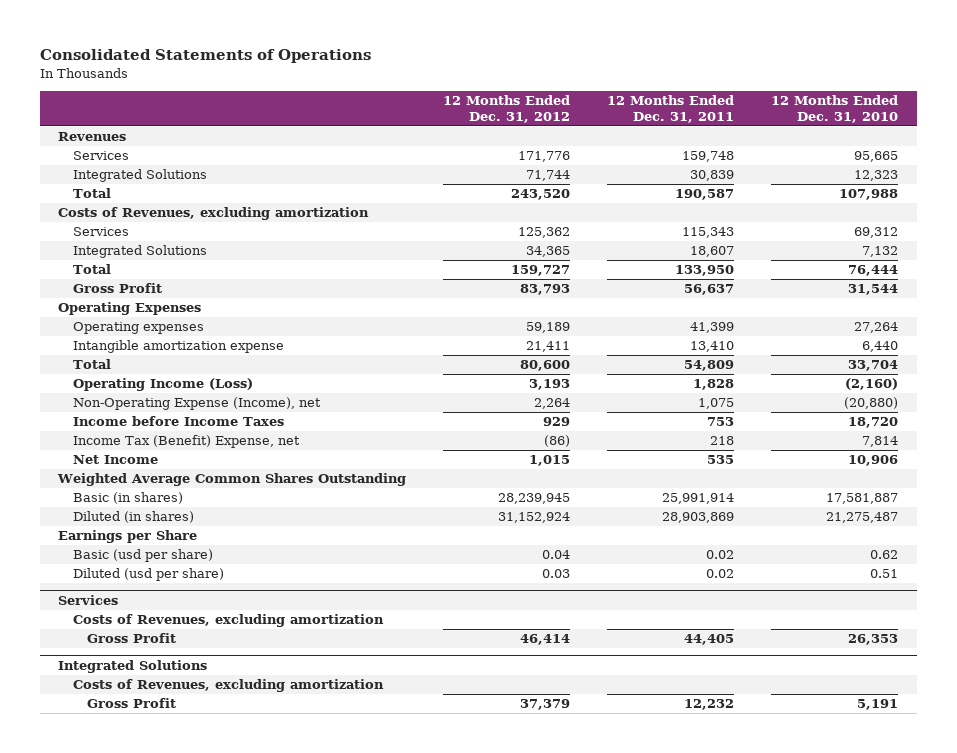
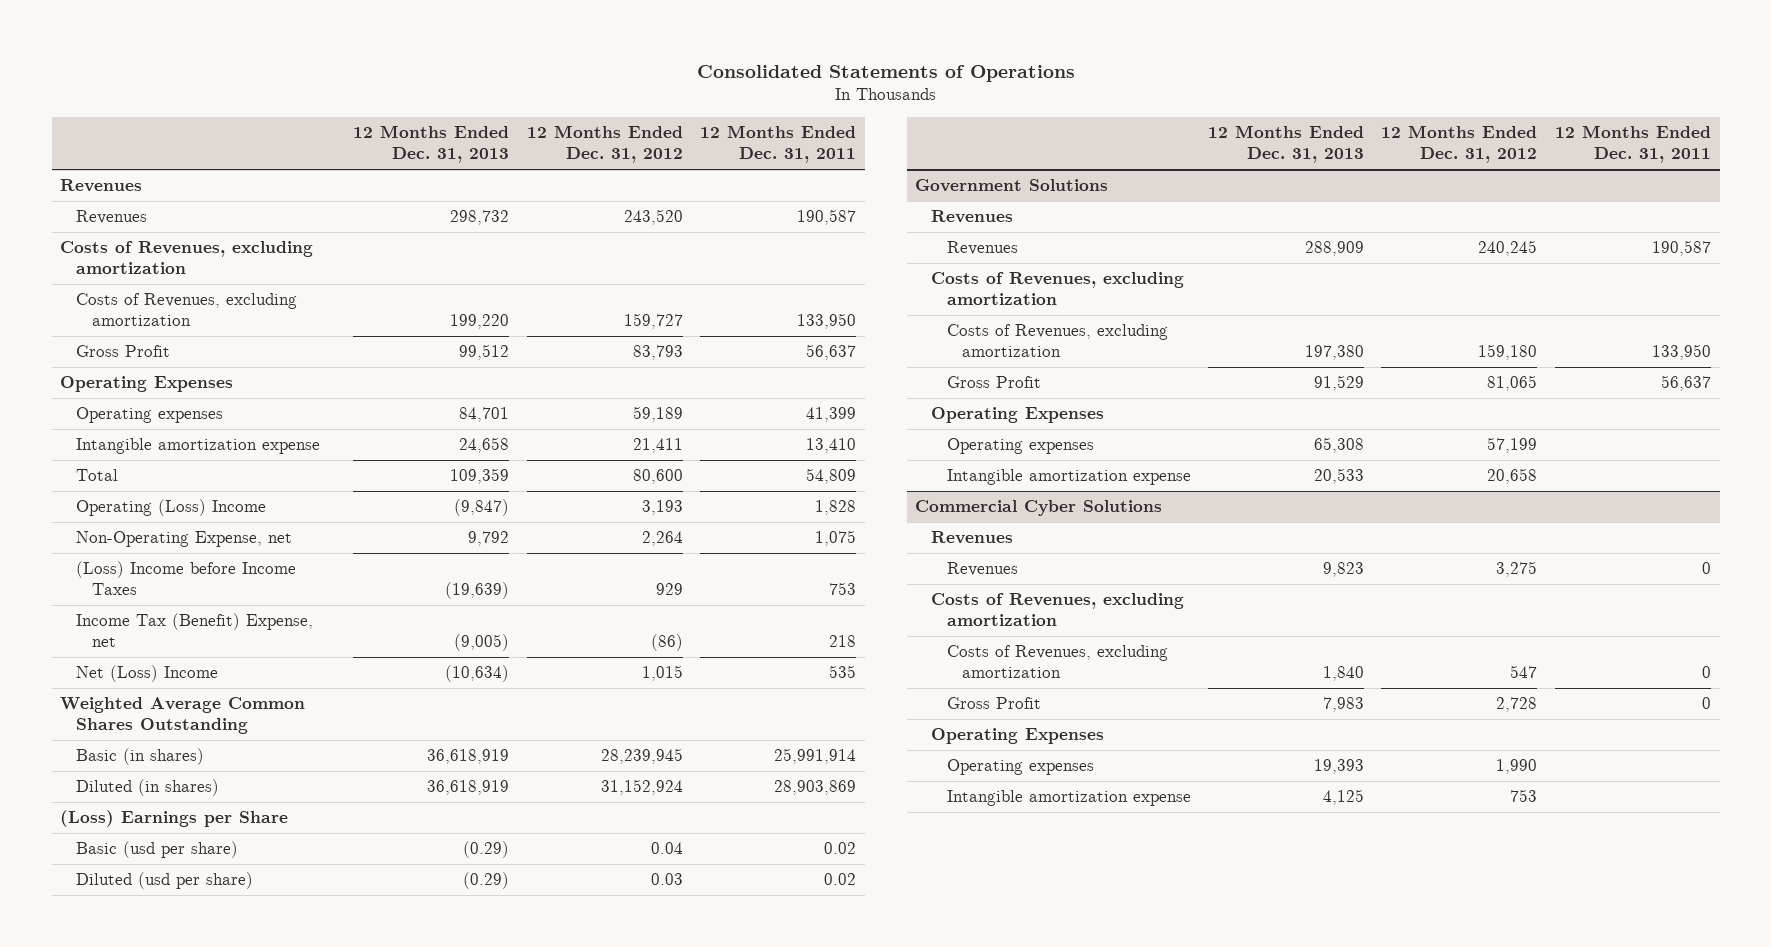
[771,95,899,123] 12 Months Ended Dec. 31, 2010 -> none
none -> [353,125,510,164] 12 Months Ended Dec. 31, 2013
[72,151,129,161] Services -> none
[72,169,207,183] Integrated Solutions -> none
[72,188,111,199] Total -> [76,210,148,225] Revenues
[72,227,129,237] Services -> none
[72,245,207,259] Integrated Solutions -> none
[72,264,111,275] Total -> [76,293,298,327] Costs of Revenues, excluding amortization
[72,378,253,392] Operating Income (Loss) -> [76,499,267,517] Operating (Loss) Income
[72,397,321,411] Non-Operating Expense (Income), net -> [76,531,293,548] Non-Operating Expense, net
[72,416,284,427] Income before Income Taxes -> [76,561,297,596] (Loss) Income before Income Taxes
[72,455,158,465] Net Income -> [76,665,219,683] Net (Loss) Income
[58,530,198,544] Earnings per Share -> [60,810,289,828] (Loss) Earnings per Share
[58,595,119,606] Services -> none
none -> [915,179,1109,193] Government Solutions
none -> [930,210,1013,224] Revenues
none -> [946,241,1018,256] Revenues
[58,660,208,674] Integrated Solutions -> none
none -> [946,324,1168,358] Costs of Revenues, excluding amortization
[520,634,571,646] 46,414 -> [1487,375,1538,392] 81,065
[684,634,735,646] 44,405 -> [1660,375,1711,392] 56,637
none -> [930,407,1104,424] Operating Expenses
none -> [946,438,1094,455] Operating expenses
none -> [946,469,1191,486] Intangible amortization expense
none -> [915,500,1163,517] Commercial Cyber Solutions
none -> [930,531,1013,545] Revenues
none -> [946,562,1018,577] Revenues
none -> [946,645,1168,679] Costs of Revenues, excluding amortization
[520,699,571,711] 37,379 -> [1496,697,1538,713] 2,728
[684,699,735,711] 12,232 -> [1701,697,1711,710] 0
none -> [930,728,1104,745] Operating Expenses
none -> [946,759,1094,776] Operating expenses
none -> [946,790,1191,807] Intangible amortization expense

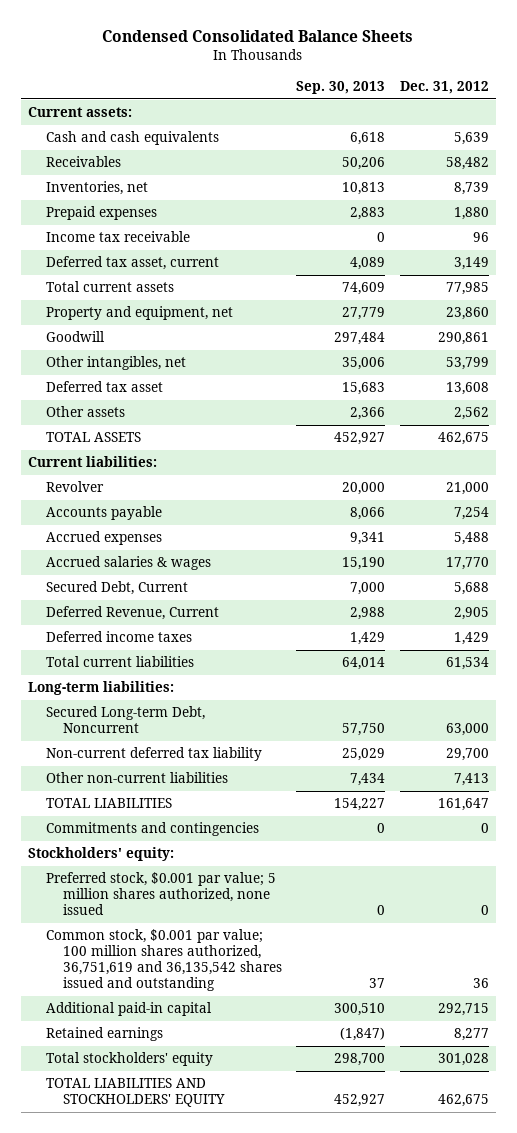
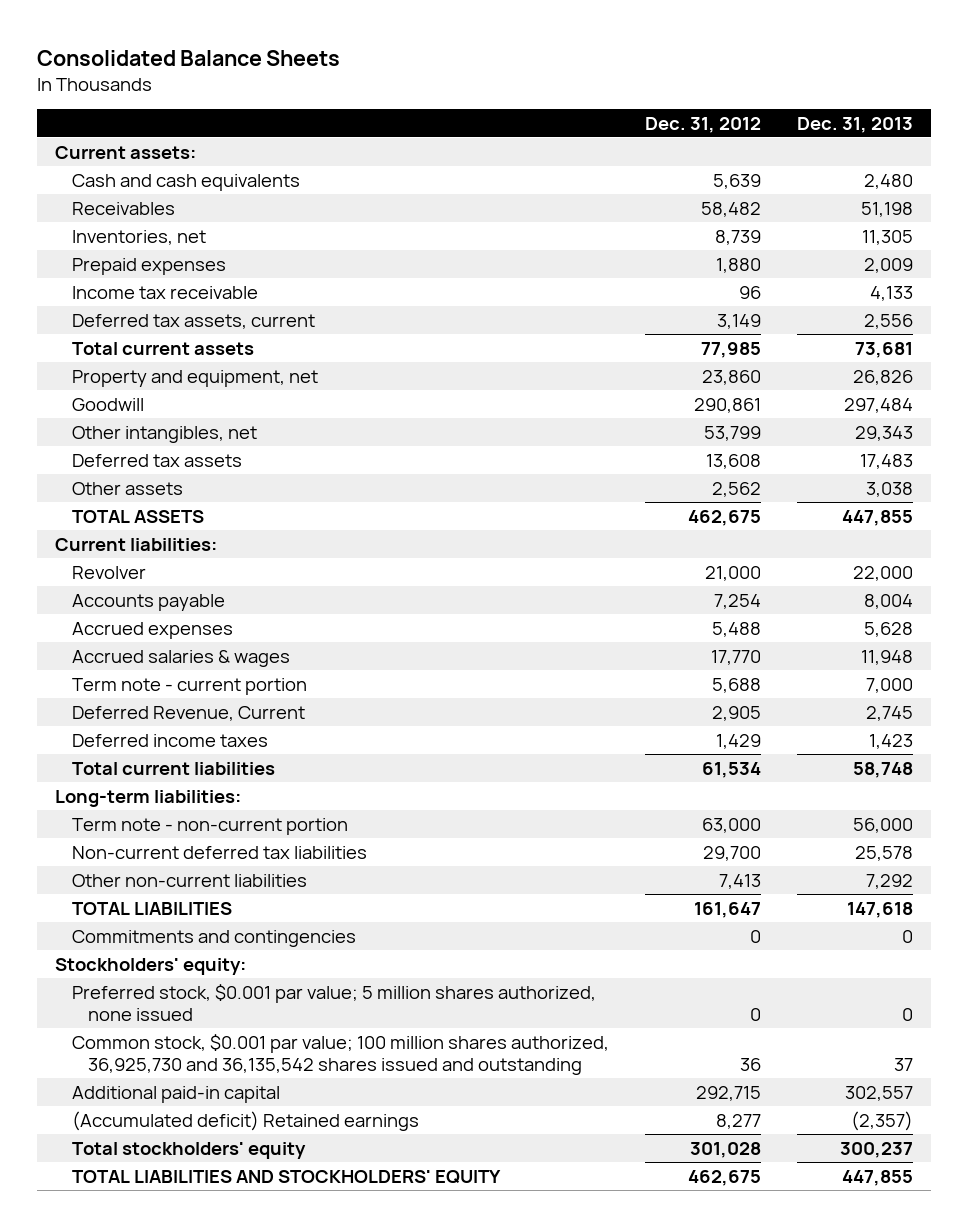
[102,30,414,43] Condensed Consolidated Balance Sheets -> [36,49,340,66] Consolidated Balance Sheets
[296,81,386,95] Sep. 30, 2013 -> none
none -> [797,116,914,133] Dec. 31, 2013
[45,256,219,271] Deferred tax asset, current -> [71,313,315,329] Deferred tax assets, current
[45,381,163,393] Deferred tax asset -> [71,453,242,467] Deferred tax assets
[45,581,188,596] Secured Debt, Current -> [71,677,307,695] Term note - current portion
[45,706,205,734] Secured Long-term Debt, Noncurrent -> [71,817,348,835] Term note - non-current portion
[45,747,262,762] Non-current deferred tax liability -> [71,845,367,859] Non-current deferred tax liabilities
[45,929,283,992] Common stock, $0.001 par value; 100 million shares authorized, 36,751,619 and 36,135,542 shares issued and outstanding -> [71,1033,609,1075] Common stock, $0.001 par value; 100 million shares authorized, 36,925,730 and 36,135,542 shares issued and outstanding
[45,1027,163,1042] Retained earnings -> [71,1110,419,1131] (Accumulated deficit) Retained earnings

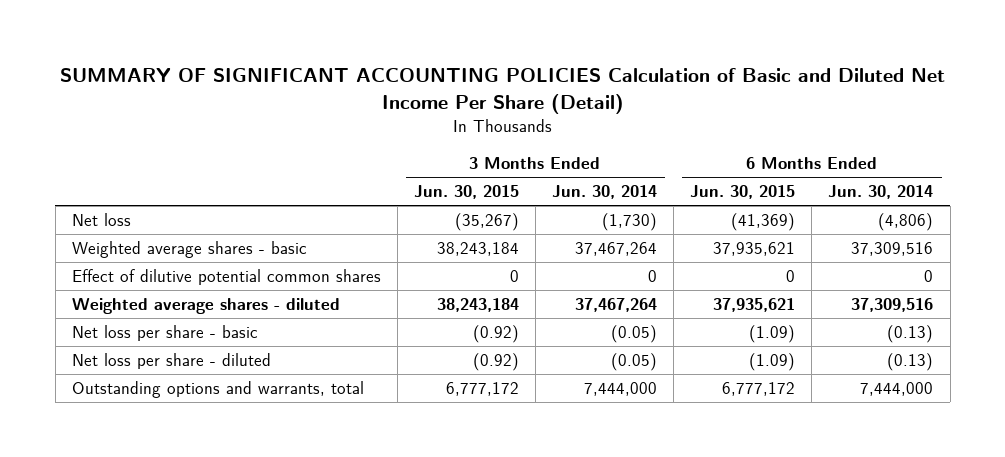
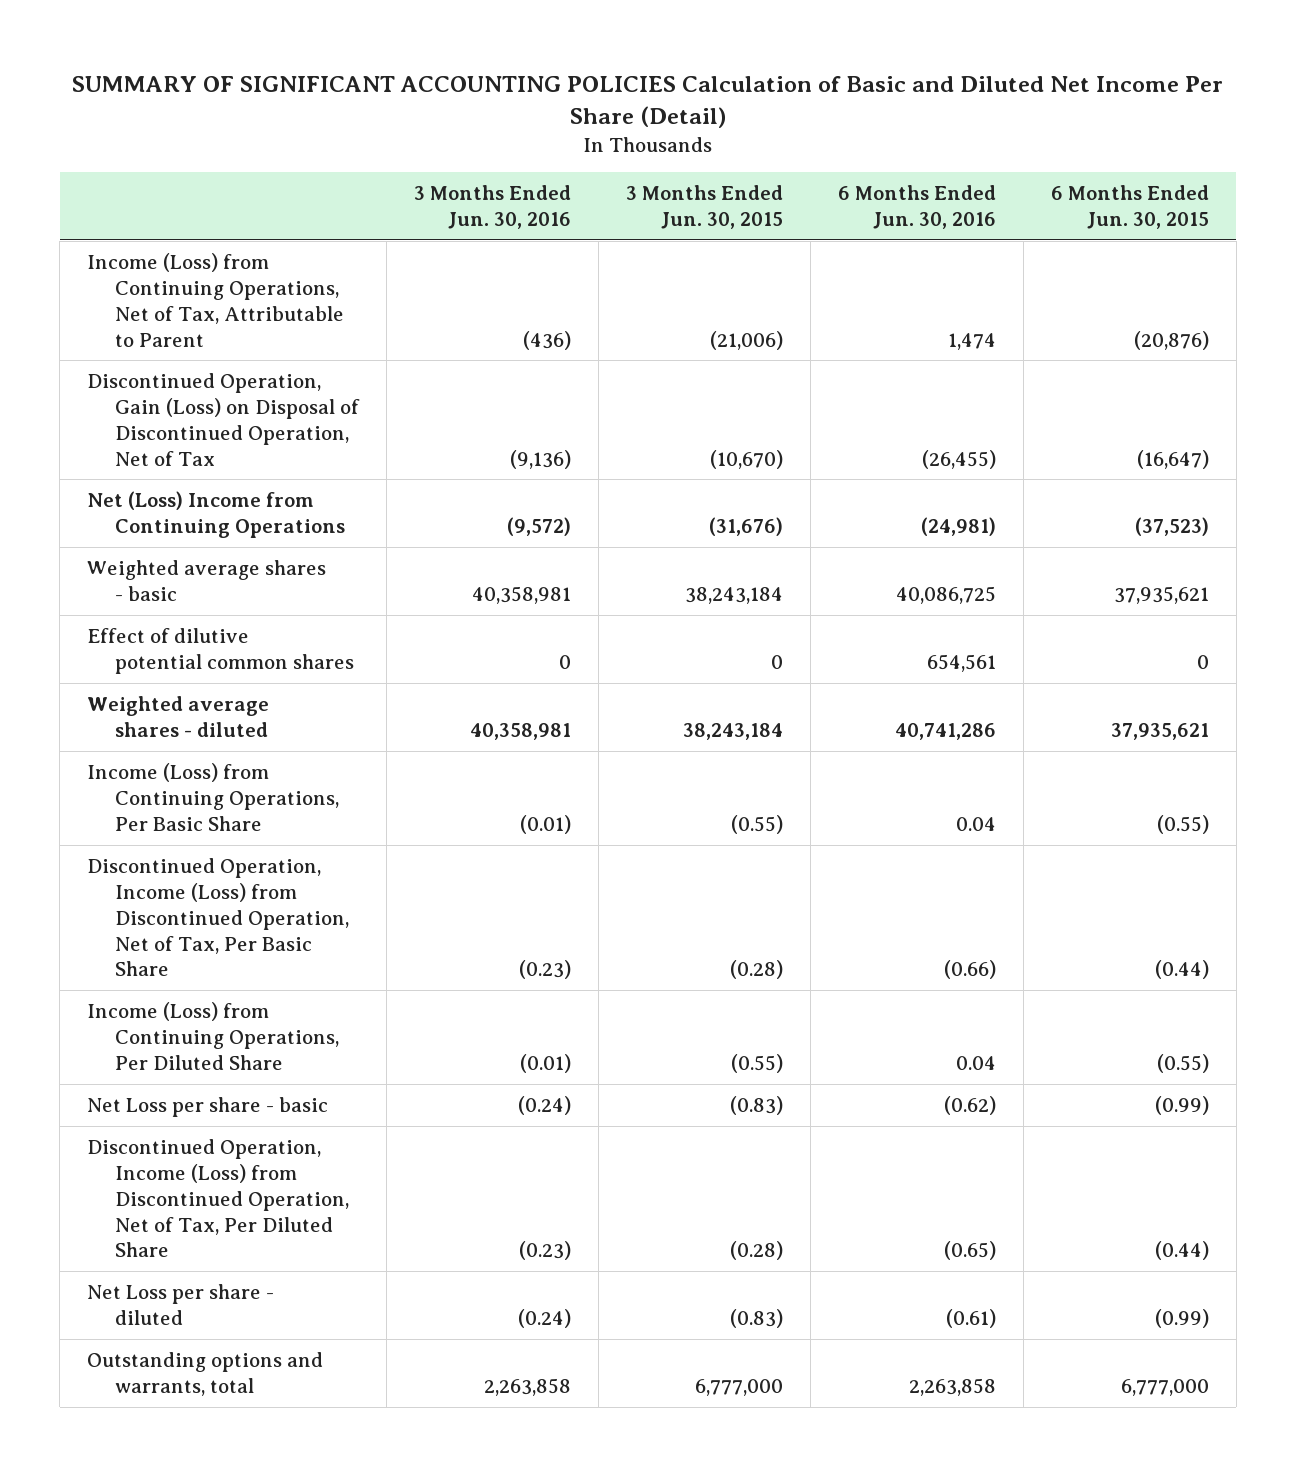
[552,185,658,200] Jun. 30, 2014 -> none
[828,185,934,200] Jun. 30, 2014 -> none
none -> [414,185,572,230] 3 Months Ended Jun. 30, 2016
none -> [838,185,997,230] 6 Months Ended Jun. 30, 2016
none -> [87,253,345,347] Income (Loss) from Continuing Operations, Net of Tax, Attributable to Parent
none -> [87,373,361,466] Discontinued Operation, Gain (Loss) on Disposal of Discontinued Operation, Net of Tax
[71,213,131,227] Net loss -> [87,491,346,538] Net (Loss) Income from Continuing Operations
[454,213,519,232] (35,267) -> [709,516,784,536] (31,676)
[731,213,796,232] (41,369) -> [1135,516,1210,536] (37,523)
none -> [87,763,340,831] Income (Loss) from Continuing Operations, Per Basic Share
none -> [87,858,350,977] Discontinued Operation, Income (Loss) from Discontinued Operation, Net of Tax, Per Basic Share
none -> [87,1002,340,1070] Income (Loss) from Continuing Operations, Per Diluted Share
[71,325,258,342] Net loss per share - basic -> [87,1097,329,1118] Net Loss per share - basic
[472,325,519,344] (0.92) -> [730,1096,784,1116] (0.83)
[749,325,796,344] (1.09) -> [1155,1096,1210,1116] (0.99)
none -> [87,1139,350,1258] Discontinued Operation, Income (Loss) from Discontinued Operation, Net of Tax, Per Diluted Share
[71,353,271,370] Net loss per share - diluted -> [87,1284,275,1325] Net Loss per share - diluted
[472,353,519,372] (0.92) -> [730,1308,784,1328] (0.83)
[749,353,796,372] (1.09) -> [1155,1308,1210,1328] (0.99)
[445,382,519,397] 6,777,172 -> [695,1378,784,1396] 6,777,000
[722,382,796,397] 6,777,172 -> [1121,1378,1210,1396] 6,777,000

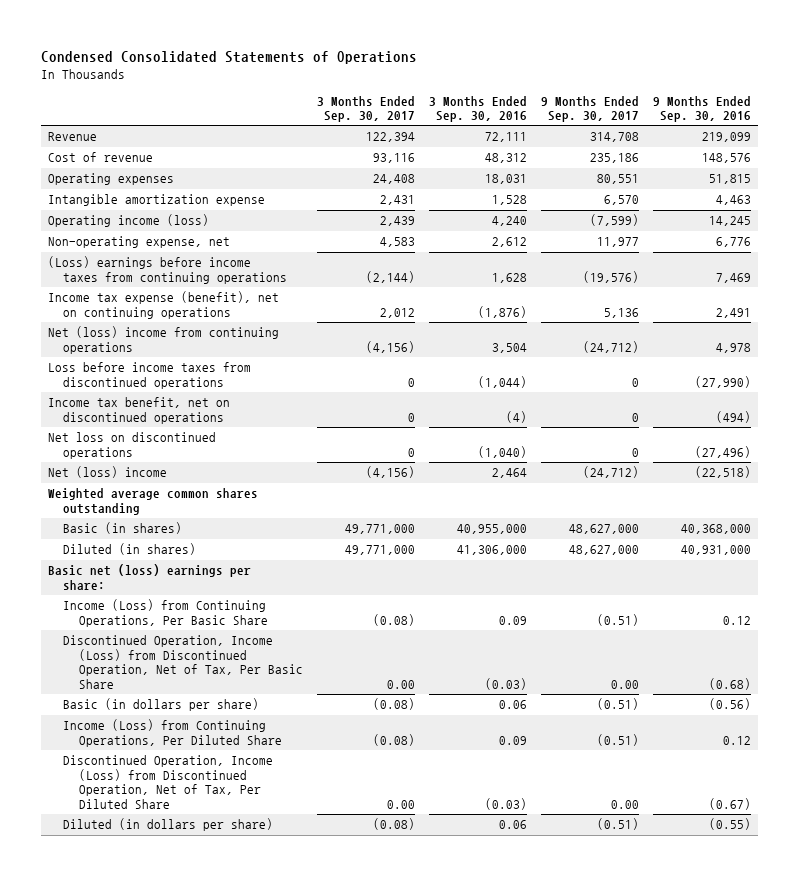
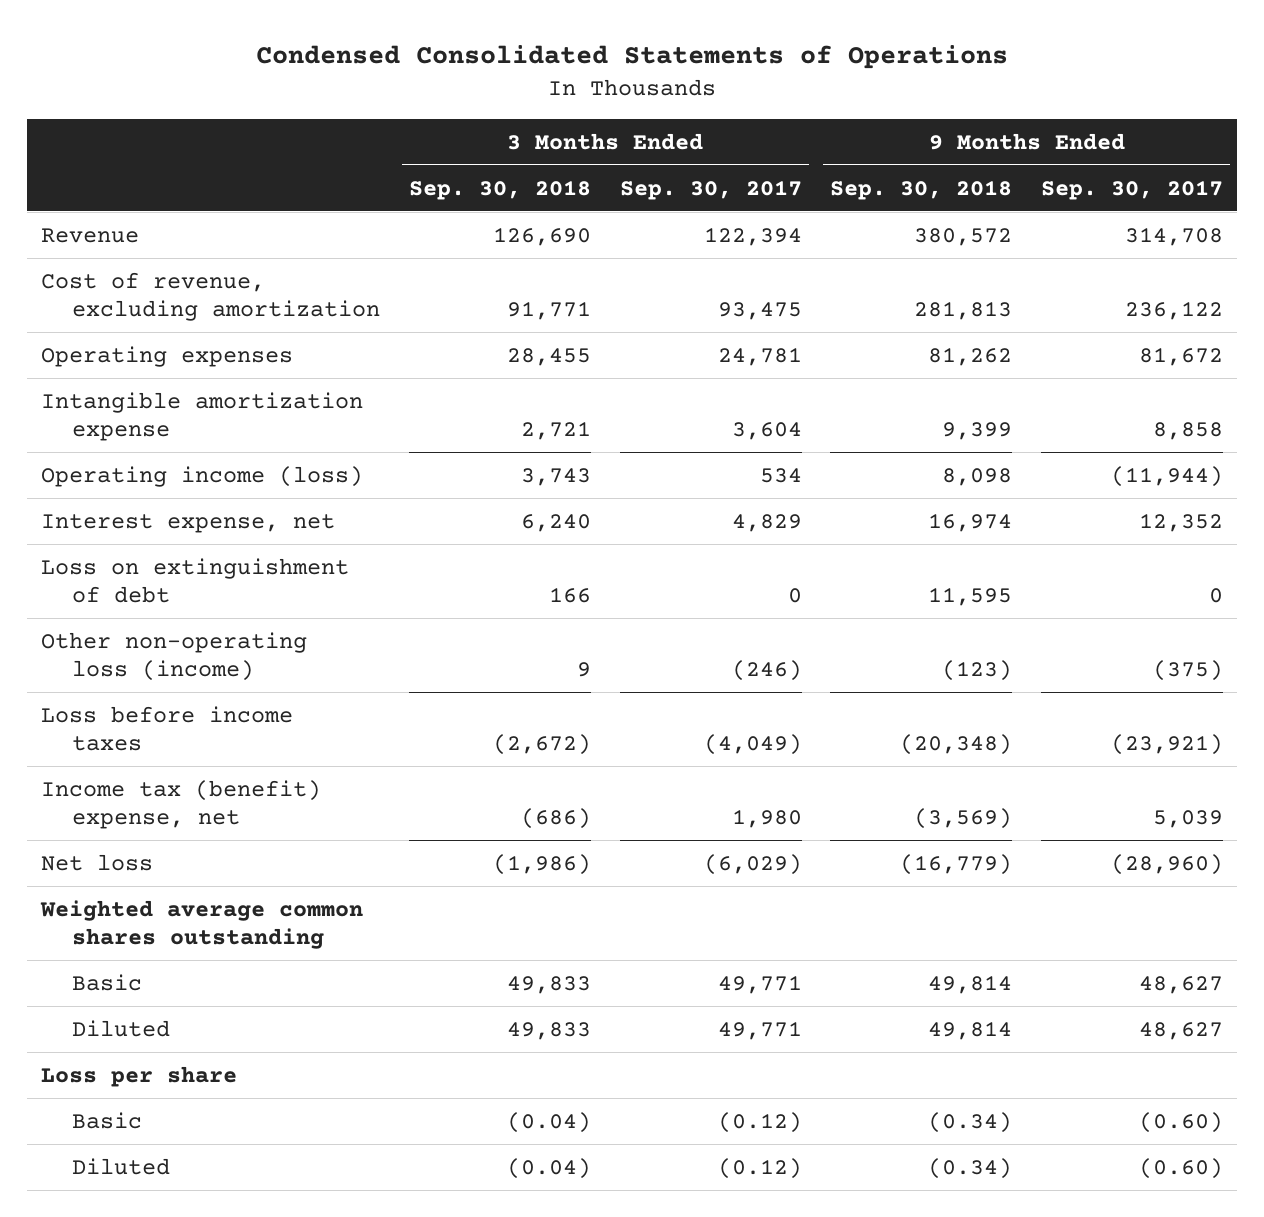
[428,95,527,123] 3 Months Ended Sep. 30, 2016 -> none
[653,95,752,123] 9 Months Ended Sep. 30, 2016 -> none
none -> [408,179,591,200] Sep. 30, 2018
none -> [830,179,1013,200] Sep. 30, 2018
[48,326,280,354] Net (loss) income from continuing operations -> none
[48,362,252,389] Loss before income taxes from discontinued operations -> none
[48,397,231,424] Income tax benefit, net on discontinued operations -> none
[48,432,217,459] Net loss on discontinued operations -> none
[48,152,154,163] Cost of revenue -> [41,271,381,322] Cost of revenue, excluding amortization
[372,153,415,164] 93,116 -> [717,302,802,321] 93,475
[590,153,640,164] 235,186 -> [1124,301,1223,321] 236,122
[372,174,415,185] 24,408 -> [717,346,802,366] 24,781
[597,174,640,185] 80,551 -> [1138,346,1223,366] 81,672
[379,195,415,206] 2,431 -> [731,422,802,441] 3,604
[604,195,640,206] 6,570 -> [1152,422,1223,441] 8,858
[379,216,415,227] 2,439 -> [759,467,802,483] 534
[590,214,640,227] (7,599) -> [1110,465,1223,487] (11,944)
none -> [41,513,336,533] Interest expense, net
none -> [41,557,350,604] Loss on extinguishment of debt
[48,236,231,249] Non-operating expense, net -> [41,631,308,682] Other non-operating loss (income)
[379,237,415,248] 4,583 -> [731,660,802,682] (246)
[597,237,640,248] 11,977 -> [1152,660,1223,682] (375)
[48,256,288,284] (Loss) earnings before income taxes from continuing operations -> [41,705,294,752] Loss before income taxes
[365,270,415,283] (2,144) -> [703,734,802,756] (4,049)
[583,270,640,283] (19,576) -> [1110,734,1223,756] (23,921)
[48,291,280,319] Income tax expense (benefit), net on continuing operations -> [41,779,322,830] Income tax (benefit) expense, net
[379,307,415,318] 2,012 -> [731,809,802,829] 1,980
[604,307,640,318] 5,136 -> [1152,810,1223,829] 5,039
[48,466,168,479] Net (loss) income -> [41,853,154,871] Net loss
[365,466,415,479] (4,156) -> [703,853,802,875] (6,029)
[583,466,640,479] (24,712) -> [1110,853,1223,875] (28,960)
[63,599,268,627] Income (Loss) from Continuing Operations, Per Basic Share -> none
[63,635,303,689] Discontinued Operation, Income (Loss) from Discontinued Operation, Net of Tax, Per Basic Share -> none
[63,719,282,747] Income (Loss) from Continuing Operations, Per Diluted Share -> none
[63,755,274,809] Discontinued Operation, Income (Loss) from Discontinued Operation, Net of Tax, Per Diluted Share -> none
[63,522,183,535] Basic (in shares) -> [72,973,143,991] Basic
[344,524,415,535] 49,771,000 -> [717,974,802,994] 49,771
[569,524,640,535] 48,627,000 -> [1138,975,1223,994] 48,627
[63,543,197,556] Diluted (in shares) -> [72,1019,171,1037] Diluted
[344,545,415,556] 49,771,000 -> [717,1020,802,1040] 49,771
[569,545,640,556] 48,627,000 -> [1138,1021,1223,1040] 48,627
[48,564,252,590] Basic net (loss) earnings per share: -> [41,1065,238,1087] Loss per share
[63,698,260,712] Basic (in dollars per share) -> [72,1111,143,1129] Basic
[372,698,415,711] (0.08) -> [717,1111,802,1133] (0.12)
[597,698,640,711] (0.51) -> [1138,1111,1223,1133] (0.60)
[63,818,274,832] Diluted (in dollars per share) -> [72,1157,171,1175] Diluted
[372,818,415,831] (0.08) -> [717,1157,802,1179] (0.12)
[597,818,640,831] (0.51) -> [1138,1157,1223,1179] (0.60)

